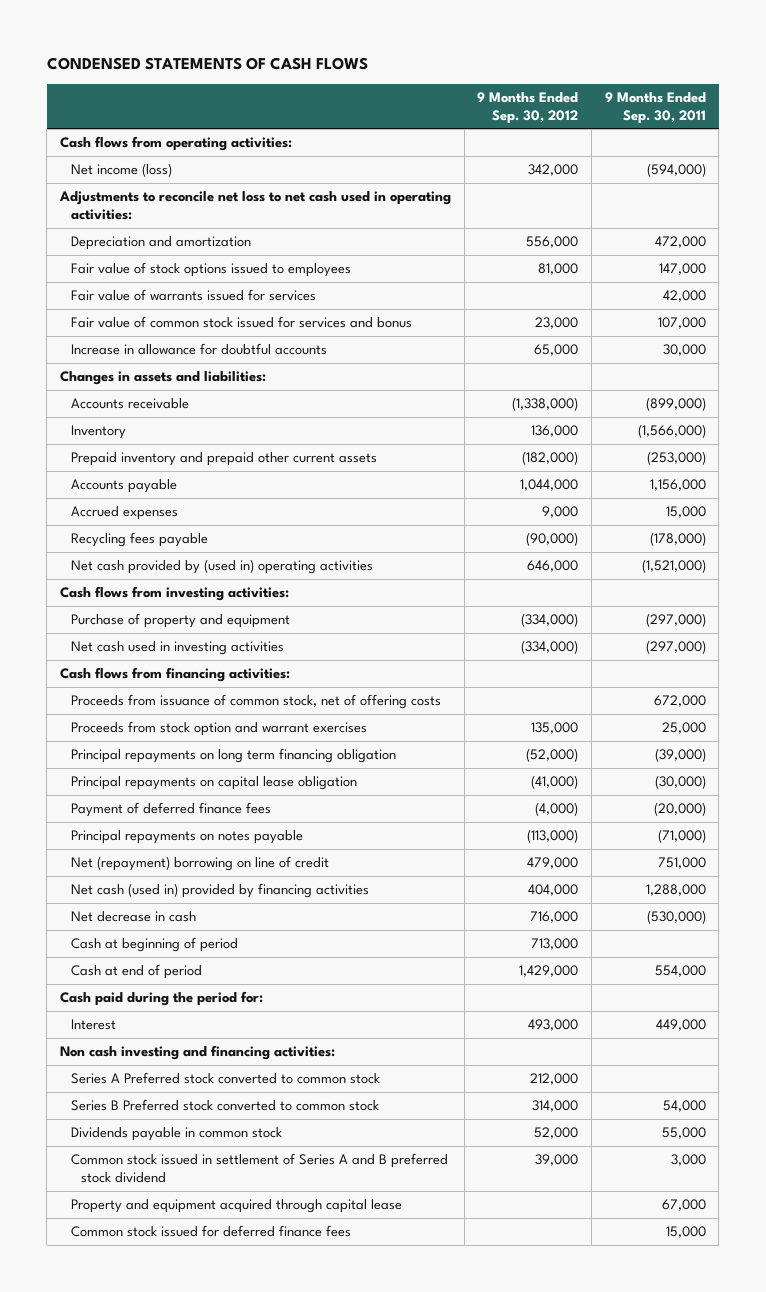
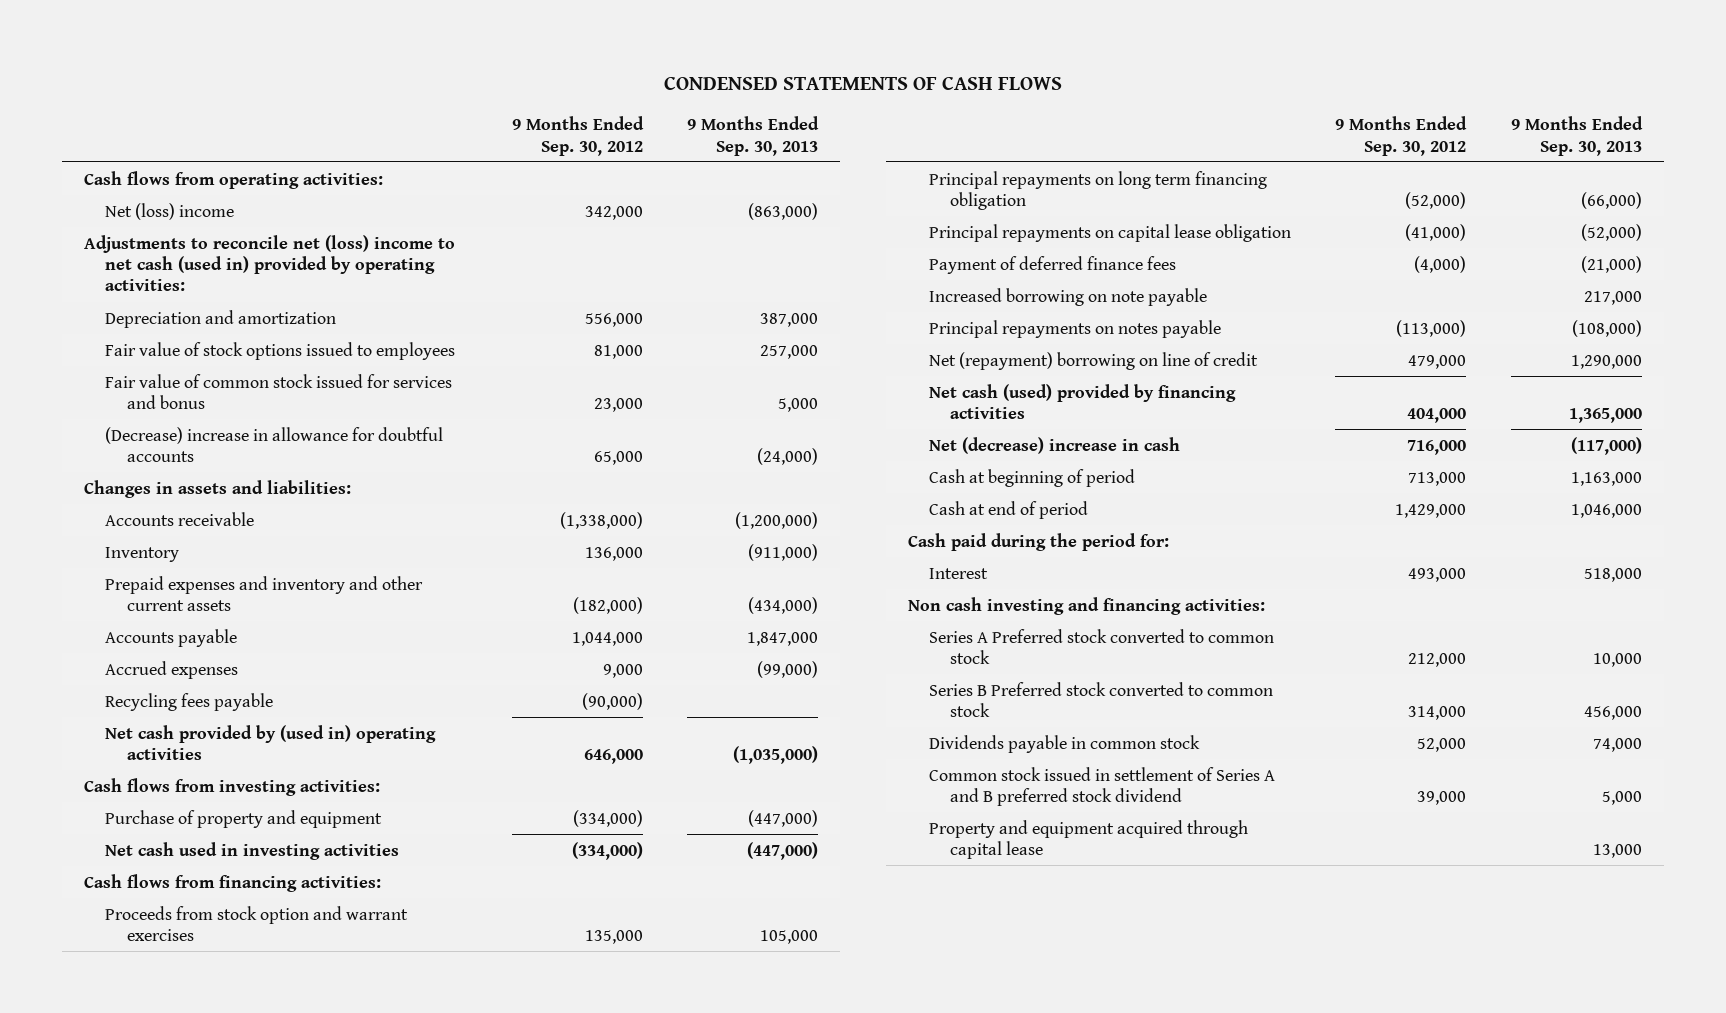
[604,91,706,124] 9 Months Ended Sep. 30, 2011 -> none
none -> [687,116,820,156] 9 Months Ended Sep. 30, 2013
[70,163,172,178] Net income (loss) -> [105,202,235,220] Net (loss) income
[59,191,452,221] Adjustments to reconcile net loss to net cash used in operating activities: -> [84,234,456,292] Adjustments to reconcile net (loss) income to net cash (used in) provided by operating activities:
[70,289,316,302] Fair value of warrants issued for services -> none
[70,343,327,356] Increase in allowance for doubtful accounts -> [105,426,444,462] (Decrease) increase in allowance for doubtful accounts
[70,452,377,467] Prepaid inventory and prepaid other current assets -> [105,575,424,611] Prepaid expenses and inventory and other current assets
[70,694,441,710] Proceeds from issuance of common stock, net of offering costs -> none
none -> [929,287,1208,306] Increased borrowing on note payable
[70,883,369,899] Net cash (used in) provided by financing activities -> [929,383,1237,419] Net cash (used) provided by financing activities
[70,911,196,923] Net decrease in cash -> [929,436,1181,454] Net (decrease) increase in cash
[70,1225,351,1238] Common stock issued for deferred finance fees -> none

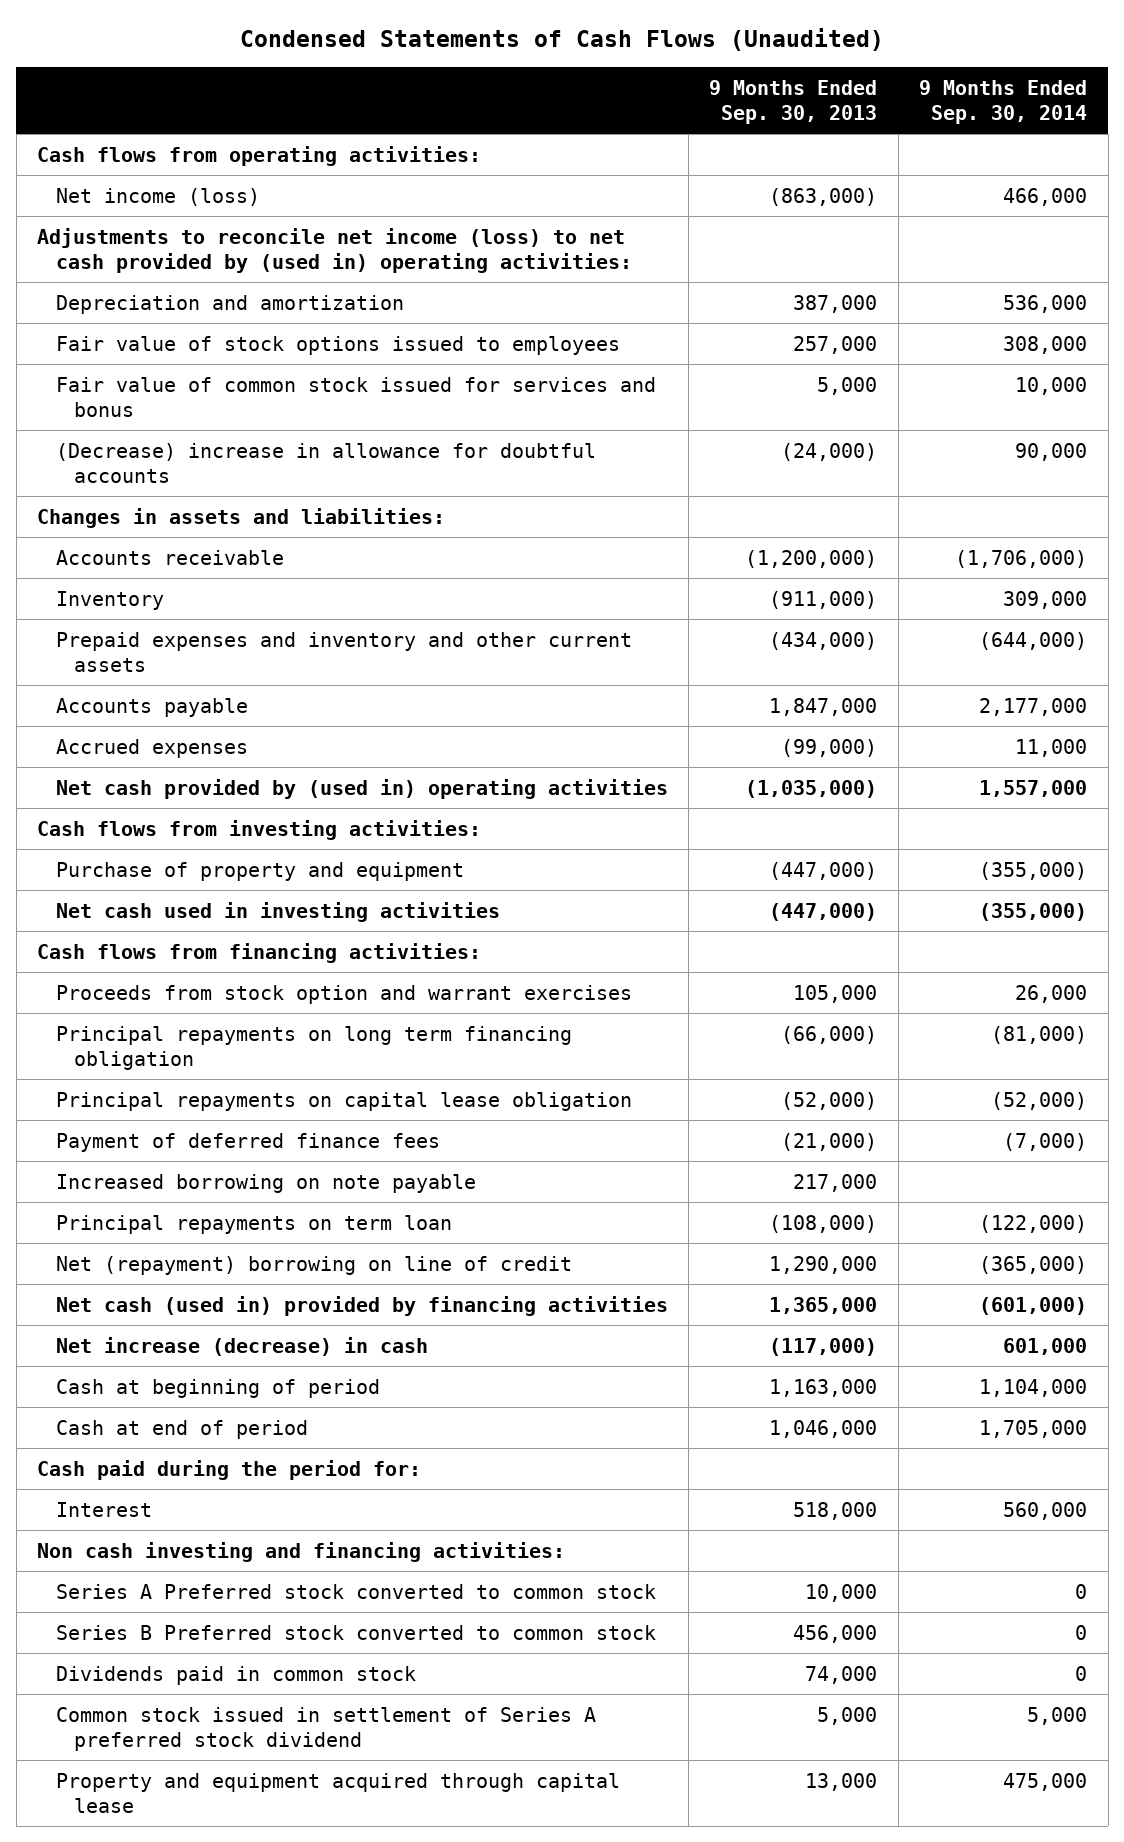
[664,77,1063,91] CONDENSED STATEMENTS OF CASH FLOWS -> [240,28,885,52] Condensed Statements of Cash Flows (Unaudited)
[511,116,644,156] 9 Months Ended Sep. 30, 2012 -> none
none -> [919,79,1088,124] 9 Months Ended Sep. 30, 2014
[105,202,235,220] Net (loss) income -> [55,187,260,206] Net income (loss)
[84,234,456,292] Adjustments to reconcile net (loss) income to net cash (used in) provided by operating activities: -> [37,227,632,274] Adjustments to reconcile net income (loss) to net cash provided by (used in) operating activities:
[105,692,274,711] Recycling fees payable -> none
[929,319,1222,338] Principal repayments on notes payable -> none
none -> [55,1214,452,1234] Principal repayments on term loan
[929,383,1237,419] Net cash (used) provided by financing activities -> [55,1295,668,1316] Net cash (used in) provided by financing activities
[929,436,1181,454] Net (decrease) increase in cash -> [55,1336,428,1356] Net increase (decrease) in cash
[929,734,1201,753] Dividends payable in common stock -> [55,1665,416,1685] Dividends paid in common stock
[929,766,1276,806] Common stock issued in settlement of Series A and B preferred stock dividend -> [55,1706,596,1752] Common stock issued in settlement of Series A preferred stock dividend

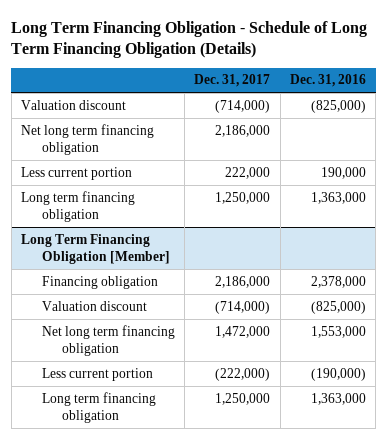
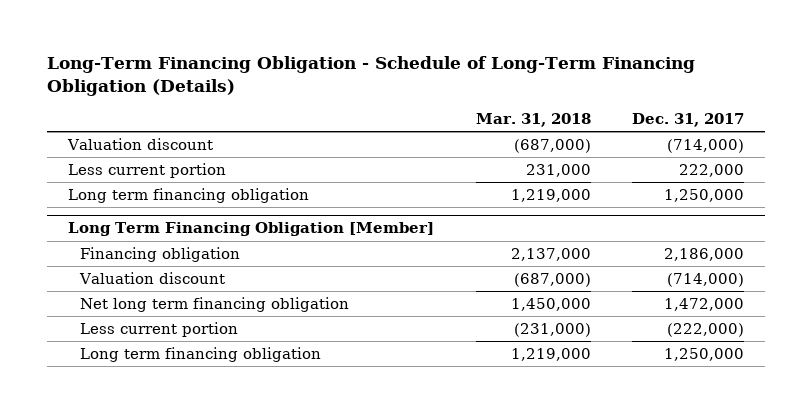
[11,20,368,58] Long Term Financing Obligation - Schedule of Long Term Financing Obligation (Details) -> [47,56,696,96] Long-Term Financing Obligation - Schedule of Long-Term Financing Obligation (Details)
[289,74,366,88] Dec. 31, 2016 -> none
none -> [475,112,591,127] Mar. 31, 2018
[21,123,155,155] Net long term financing obligation -> none

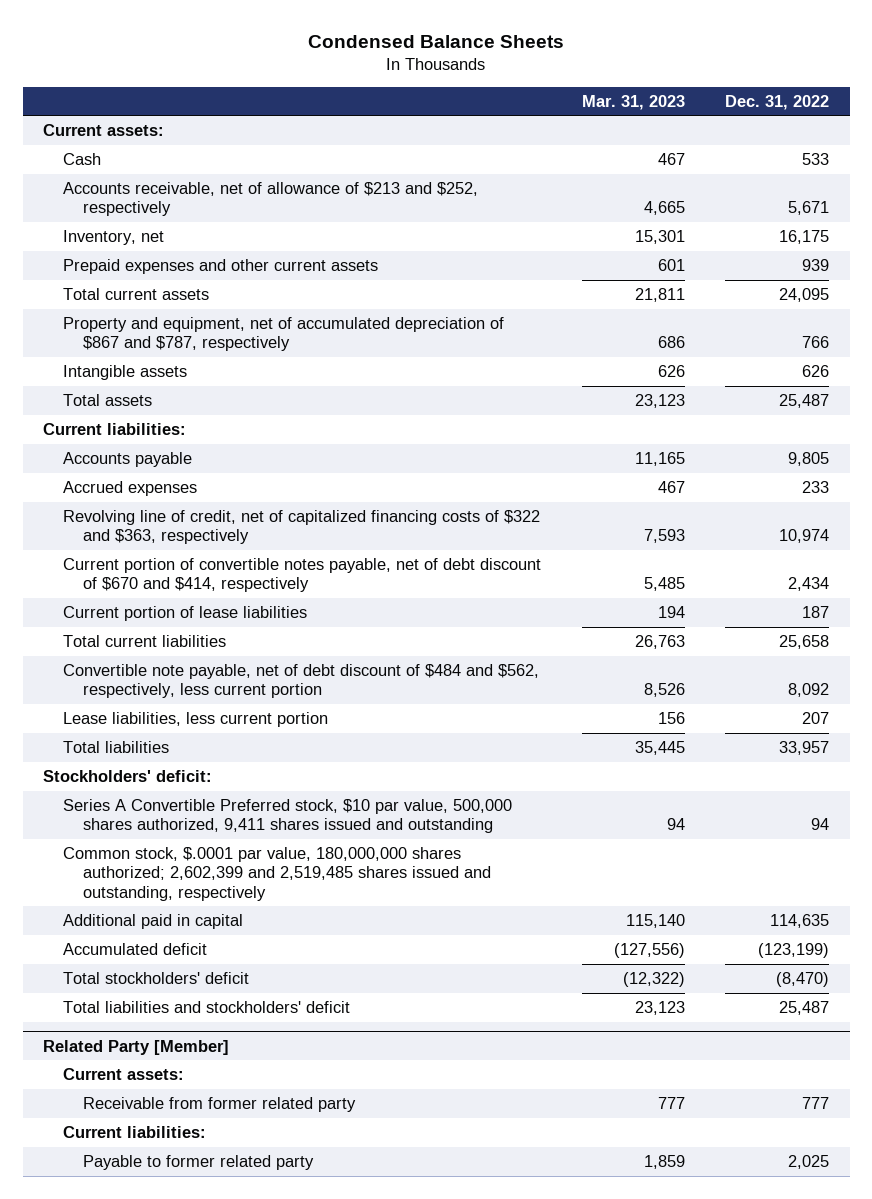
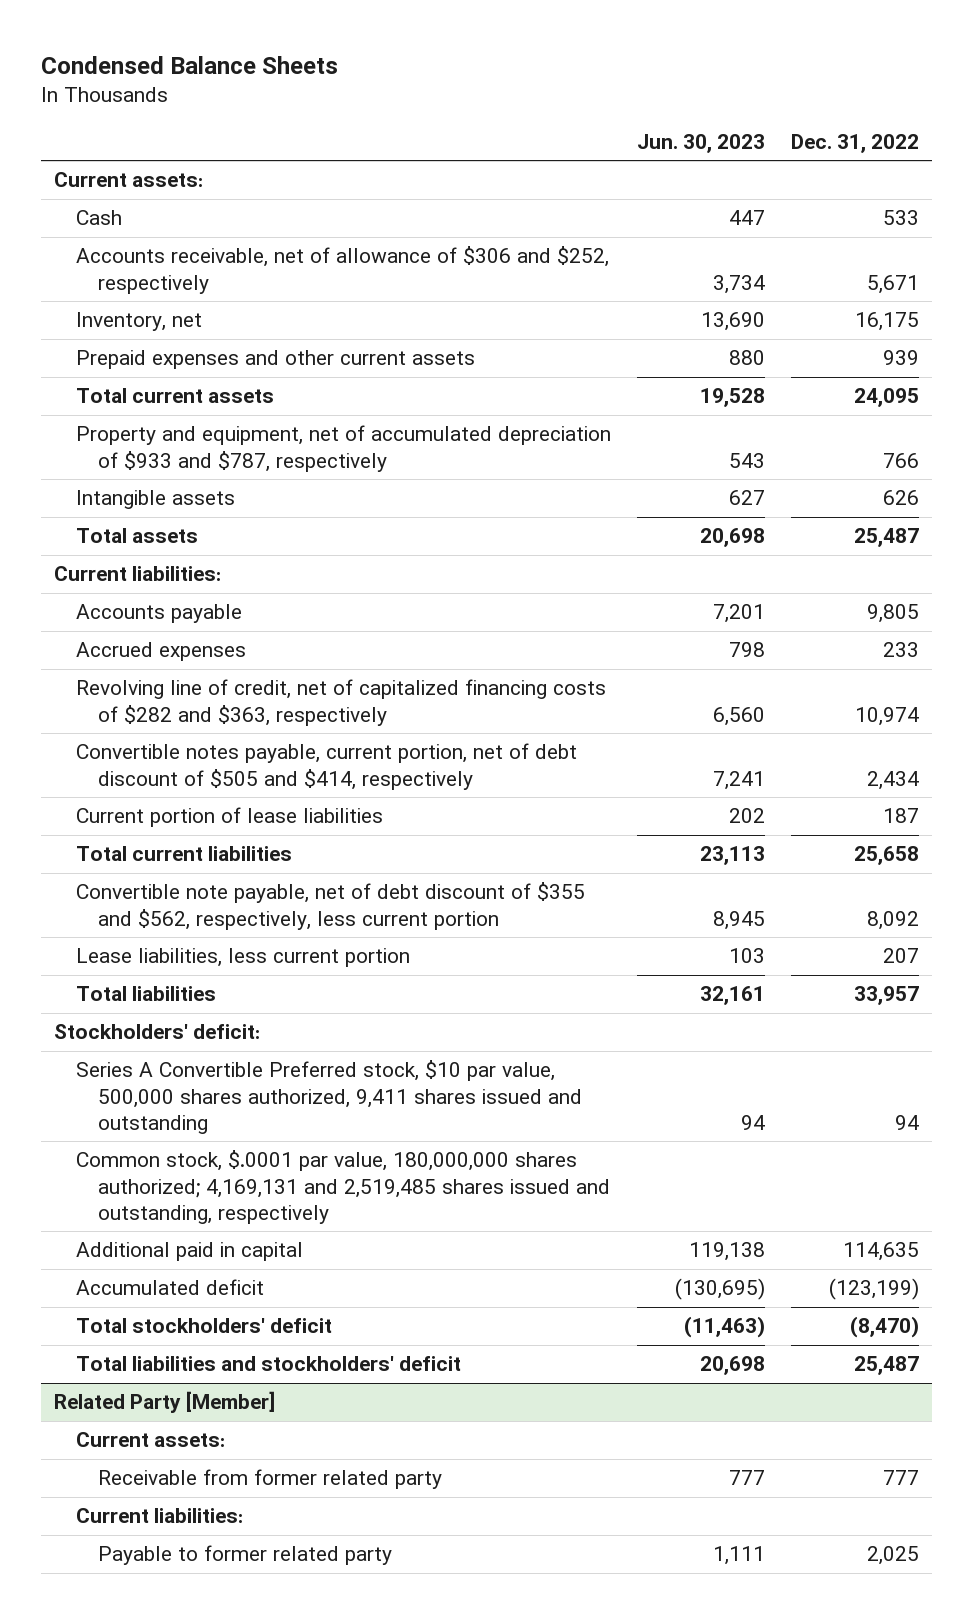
[581,94,685,110] Mar. 31, 2023 -> none
none -> [637,133,766,153] Jun. 30, 2023
[63,181,479,217] Accounts receivable, net of allowance of $213 and $252, respectively -> [76,246,610,294] Accounts receivable, net of allowance of $306 and $252, respectively
[63,316,505,352] Property and equipment, net of accumulated depreciation of $867 and $787, respectively -> [76,425,612,472] Property and equipment, net of accumulated depreciation of $933 and $787, respectively
[63,509,541,545] Revolving line of credit, net of capitalized financing costs of $322 and $363, respectively -> [76,679,607,726] Revolving line of credit, net of capitalized financing costs of $282 and $363, respectively
[63,557,542,593] Current portion of convertible notes payable, net of debt discount of $670 and $414, respectively -> [76,743,578,790] Convertible notes payable, current portion, net of debt discount of $505 and $414, respectively
[63,663,540,699] Convertible note payable, net of debt discount of $484 and $562, respectively, less current portion -> [76,882,586,930] Convertible note payable, net of debt discount of $355 and $562, respectively, less current portion
[63,846,492,901] Common stock, $.0001 par value, 180,000,000 shares authorized; 2,602,399 and 2,519,485 shares issued and outstanding, respectively -> [76,1150,610,1225] Common stock, $.0001 par value, 180,000,000 shares authorized; 4,169,131 and 2,519,485 shares issued and outstanding, respectively

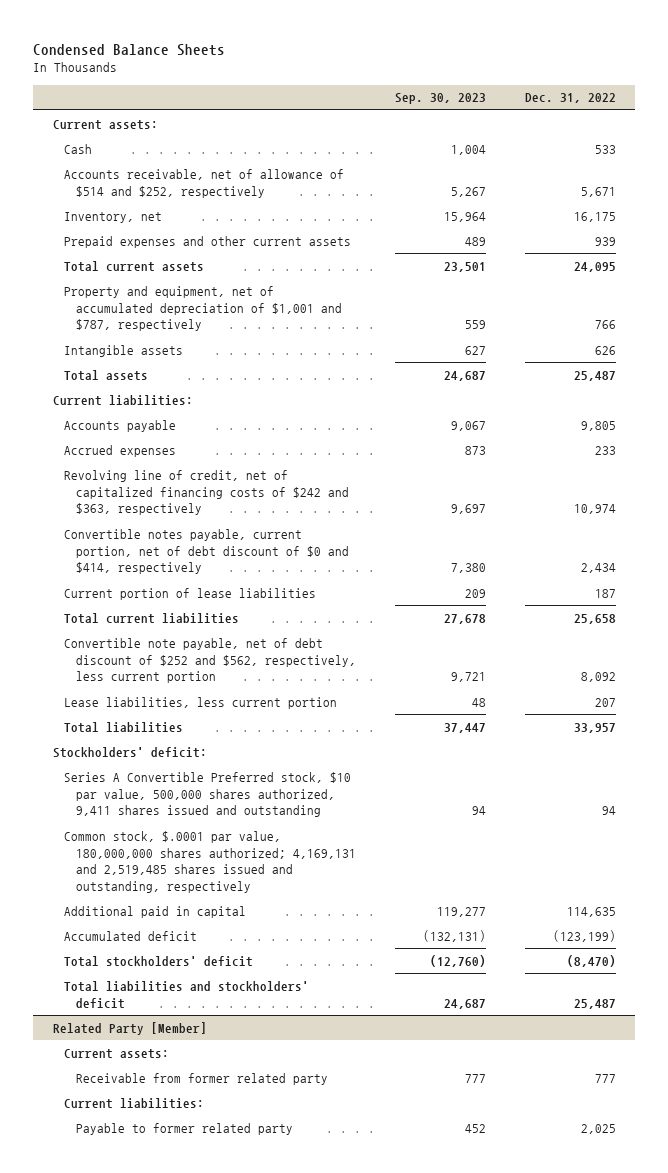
[637,133,766,153] Jun. 30, 2023 -> none
none -> [394,93,486,105] Sep. 30, 2023
[76,246,610,294] Accounts receivable, net of allowance of $306 and $252, respectively -> [64,168,345,198] Accounts receivable, net of allowance of $514 and $252, respectively
[76,425,612,472] Property and equipment, net of accumulated depreciation of $933 and $787, respectively -> [64,285,342,332] Property and equipment, net of accumulated depreciation of $1,001 and $787, respectively
[76,679,607,726] Revolving line of credit, net of capitalized financing costs of $282 and $363, respectively -> [64,469,349,516] Revolving line of credit, net of capitalized financing costs of $242 and $363, respectively
[76,743,578,790] Convertible notes payable, current portion, net of debt discount of $505 and $414, respectively -> [64,528,349,575] Convertible notes payable, current portion, net of debt discount of $0 and $414, respectively
[76,882,586,930] Convertible note payable, net of debt discount of $355 and $562, respectively, less current portion -> [64,637,356,684] Convertible note payable, net of debt discount of $252 and $562, respectively, less current portion

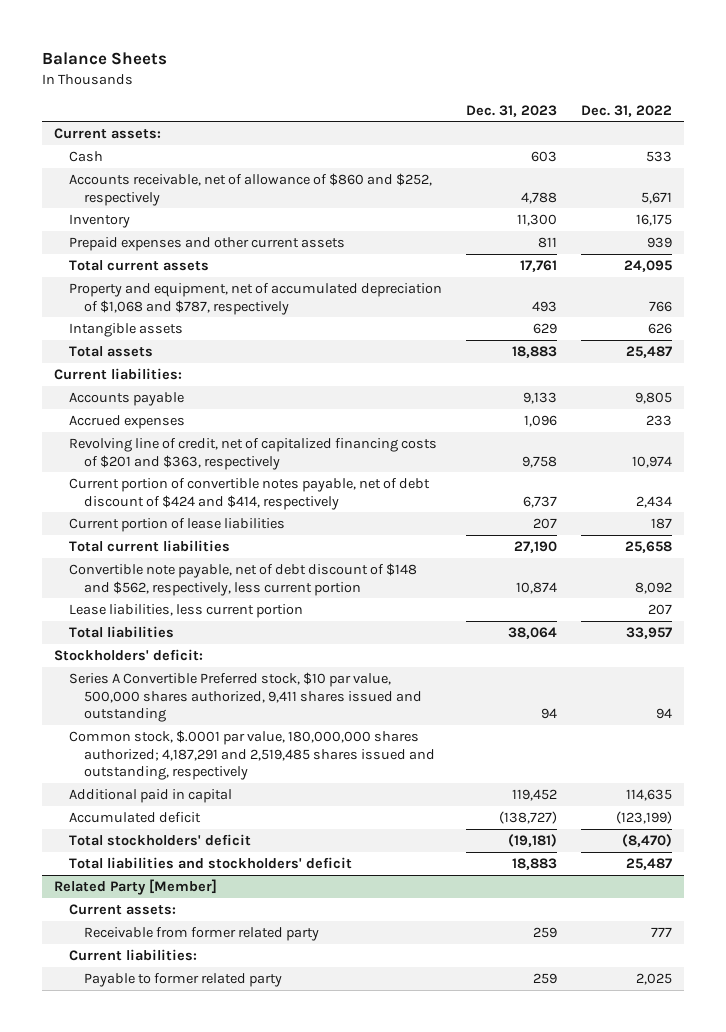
[33,43,226,56] Condensed Balance Sheets -> [41,52,167,66] Balance Sheets
[394,93,486,105] Sep. 30, 2023 -> none
none -> [465,104,557,117] Dec. 31, 2023
[64,168,345,198] Accounts receivable, net of allowance of $514 and $252, respectively -> [68,172,432,206] Accounts receivable, net of allowance of $860 and $252, respectively
[64,211,163,223] Inventory, net -> [68,213,130,228] Inventory
[64,285,342,332] Property and equipment, net of accumulated depreciation of $1,001 and $787, respectively -> [68,282,442,315] Property and equipment, net of accumulated depreciation of $1,068 and $787, respectively
[64,469,349,516] Revolving line of credit, net of capitalized financing costs of $242 and $363, respectively -> [68,437,437,470] Revolving line of credit, net of capitalized financing costs of $201 and $363, respectively
[64,528,349,575] Convertible notes payable, current portion, net of debt discount of $0 and $414, respectively -> [68,477,430,510] Current portion of convertible notes payable, net of debt discount of $424 and $414, respectively
[64,637,356,684] Convertible note payable, net of debt discount of $252 and $562, respectively, less current portion -> [68,562,417,596] Convertible note payable, net of debt discount of $148 and $562, respectively, less current portion
[64,830,356,894] Common stock, $.0001 par value, 180,000,000 shares authorized; 4,169,131 and 2,519,485 shares issued and outstanding, respectively -> [68,729,435,781] Common stock, $.0001 par value, 180,000,000 shares authorized; 4,187,291 and 2,519,485 shares issued and outstanding, respectively

